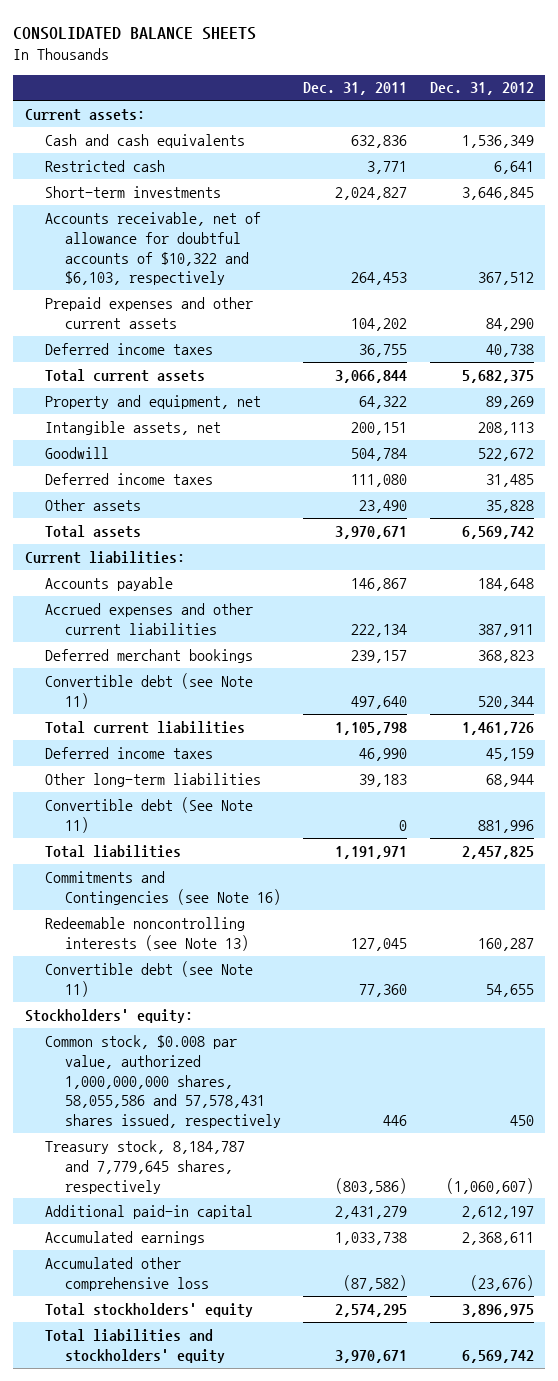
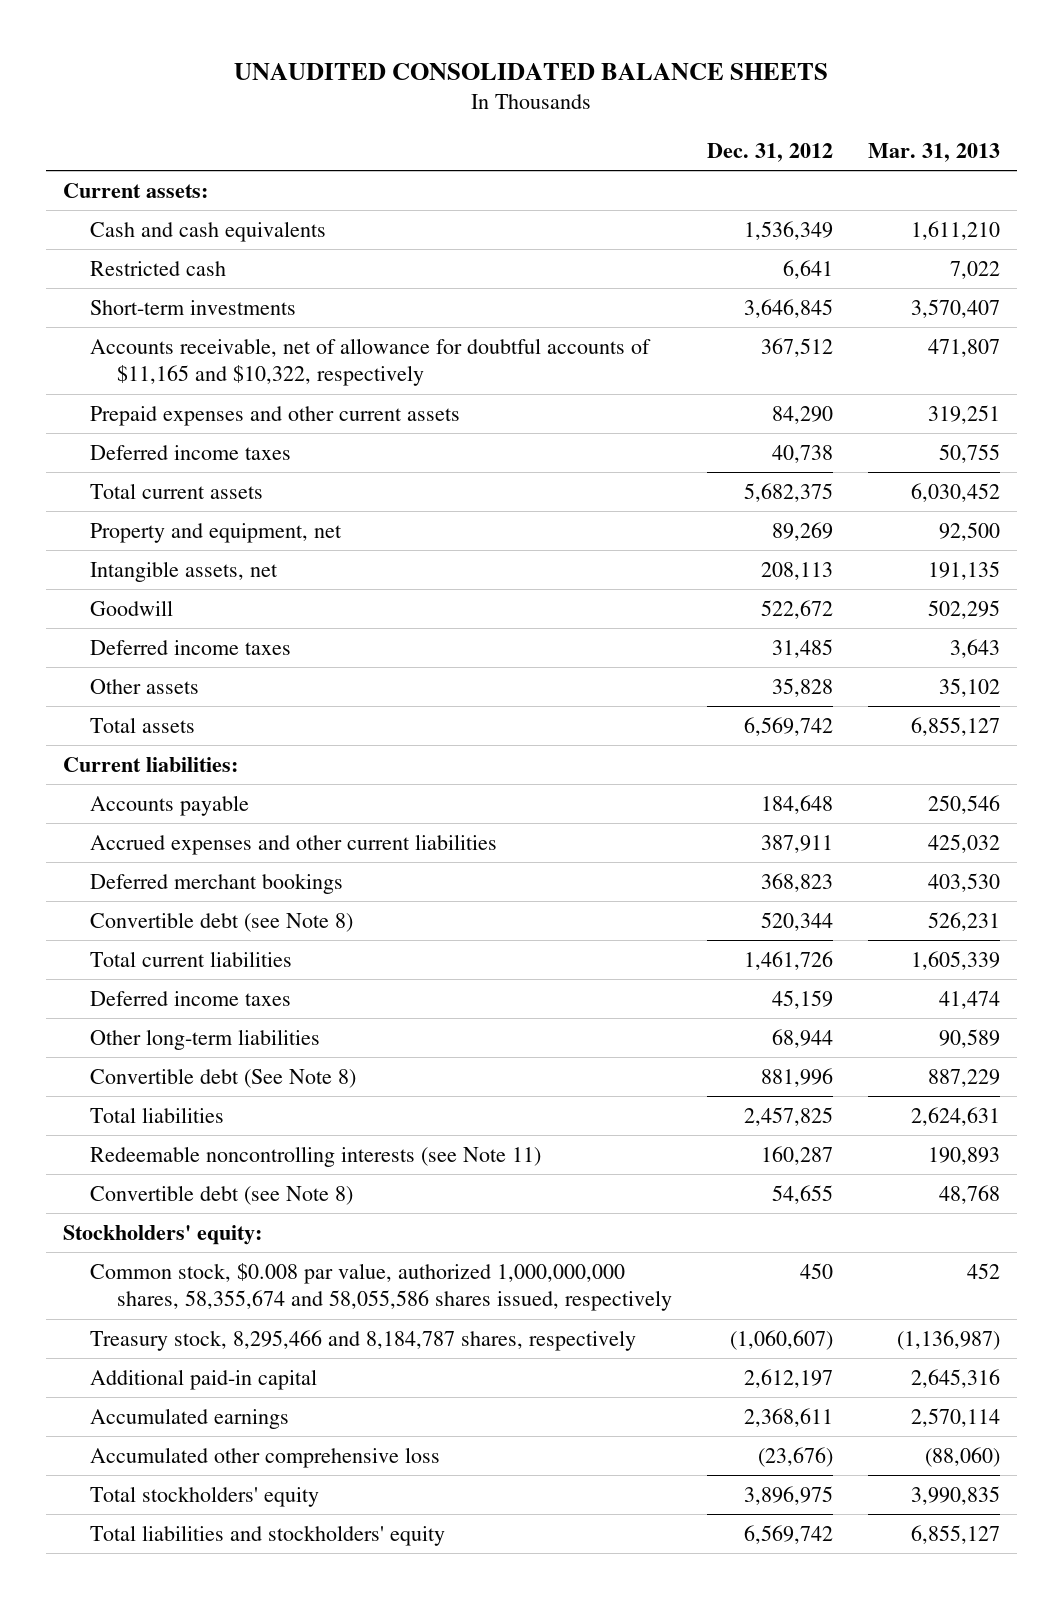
[13,26,257,40] CONSOLIDATED BALANCE SHEETS -> [234,62,829,80] UNAUDITED CONSOLIDATED BALANCE SHEETS
[303,82,408,96] Dec. 31, 2011 -> none
none -> [867,143,1000,163] Mar. 31, 2013
[44,211,261,286] Accounts receivable, net of allowance for doubtful accounts of $10,322 and $6,103, respectively -> [89,337,651,387] Accounts receivable, net of allowance for doubtful accounts of $11,165 and $10,322, respectively
[44,672,253,709] Convertible debt (see Note 11) -> [89,911,353,932] Convertible debt (see Note 8)
[44,796,253,833] Convertible debt (See Note 11) -> [89,1067,356,1088] Convertible debt (See Note 8)
[44,870,281,905] Commitments and Contingencies (see Note 16) -> none
[44,916,249,951] Redeemable noncontrolling interests (see Note 13) -> [89,1145,541,1167] Redeemable noncontrolling interests (see Note 11)
[44,960,253,997] Convertible debt (see Note 11) -> [89,1184,353,1205] Convertible debt (see Note 8)
[44,1034,281,1129] Common stock, $0.008 par value, authorized 1,000,000,000 shares, 58,055,586 and 57,578,431 shares issued, respectively -> [89,1262,672,1312] Common stock, $0.008 par value, authorized 1,000,000,000 shares, 58,355,674 and 58,055,586 shares issued, respectively
[44,1139,245,1194] Treasury stock, 8,184,787 and 7,779,645 shares, respectively -> [89,1329,636,1351] Treasury stock, 8,295,466 and 8,184,787 shares, respectively

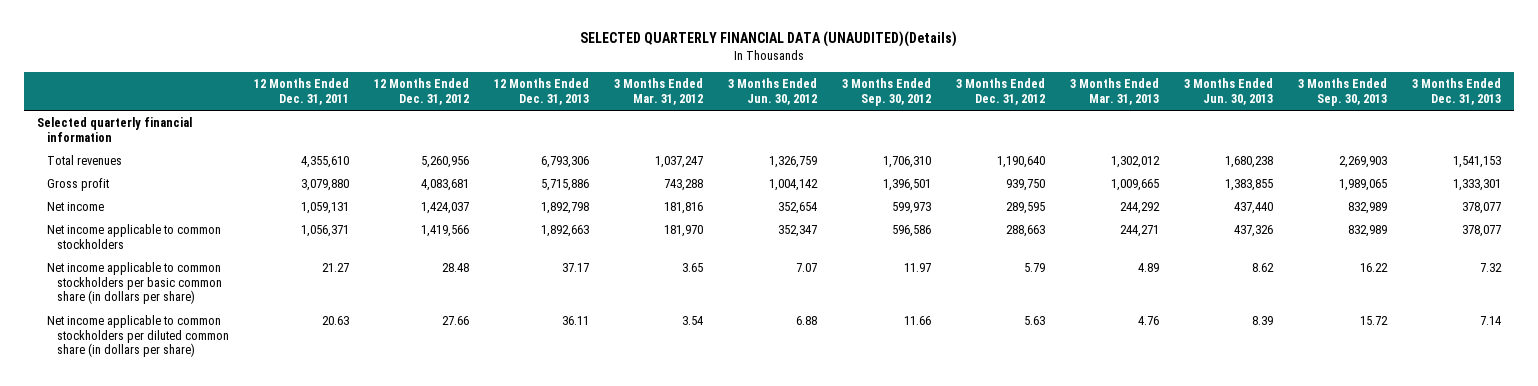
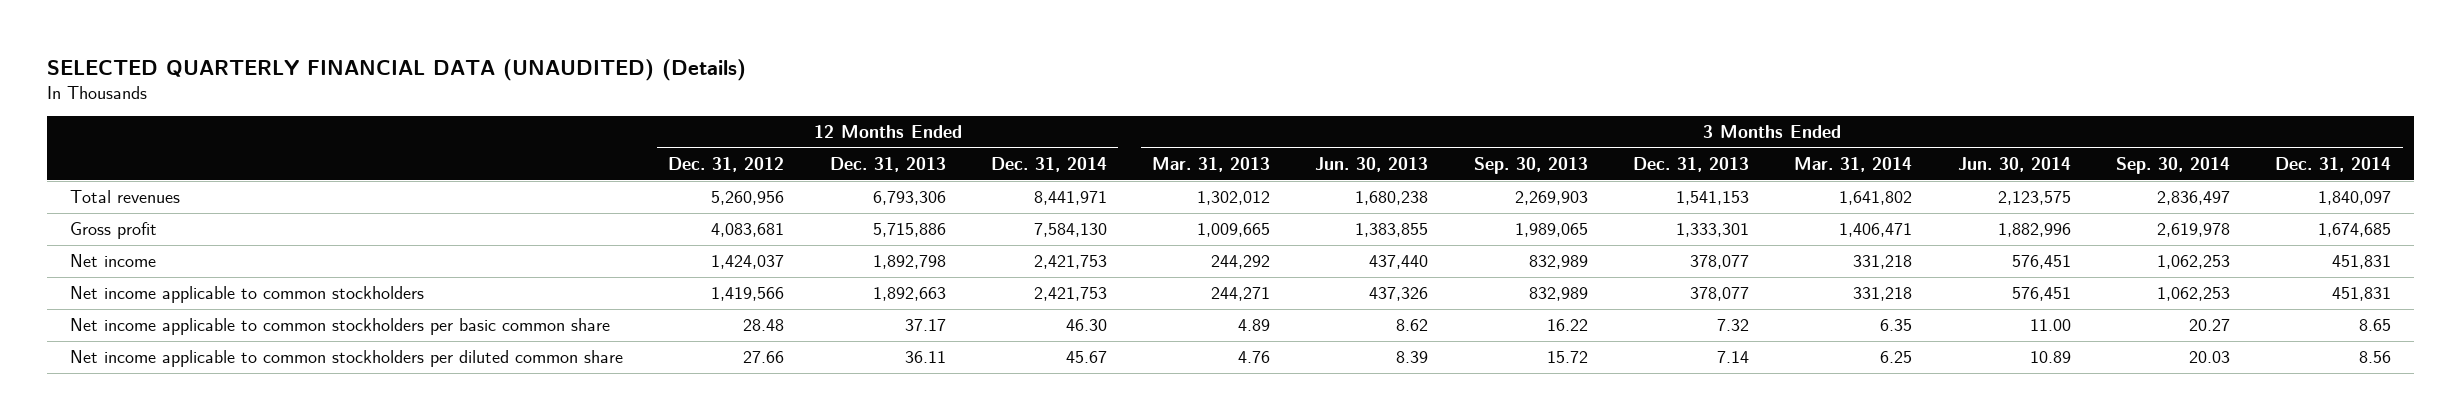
[580,31,958,48] SELECTED QUARTERLY FINANCIAL DATA (UNAUDITED)(Details) -> [47,58,747,81] SELECTED QUARTERLY FINANCIAL DATA (UNAUDITED) (Details)
[253,78,349,105] 12 Months Ended Dec. 31, 2011 -> none
[614,78,704,105] 3 Months Ended Mar. 31, 2012 -> none
[728,78,818,105] 3 Months Ended Jun. 30, 2012 -> none
[842,78,932,106] 3 Months Ended Sep. 30, 2012 -> none
[956,78,1046,105] 3 Months Ended Dec. 31, 2012 -> none
none -> [990,157,1107,173] Dec. 31, 2014
none -> [1794,157,1913,173] Mar. 31, 2014
none -> [1957,157,2071,173] Jun. 30, 2014
none -> [2116,157,2231,175] Sep. 30, 2014
none -> [2275,157,2392,173] Dec. 31, 2014
[36,117,192,142] Selected quarterly financial information -> none
[46,262,222,305] Net income applicable to common stockholders per basic common share (in dollars per share) -> [69,318,610,336] Net income applicable to common stockholders per basic common share
[46,315,229,358] Net income applicable to common stockholders per diluted common share (in dollars per share) -> [69,350,623,368] Net income applicable to common stockholders per diluted common share

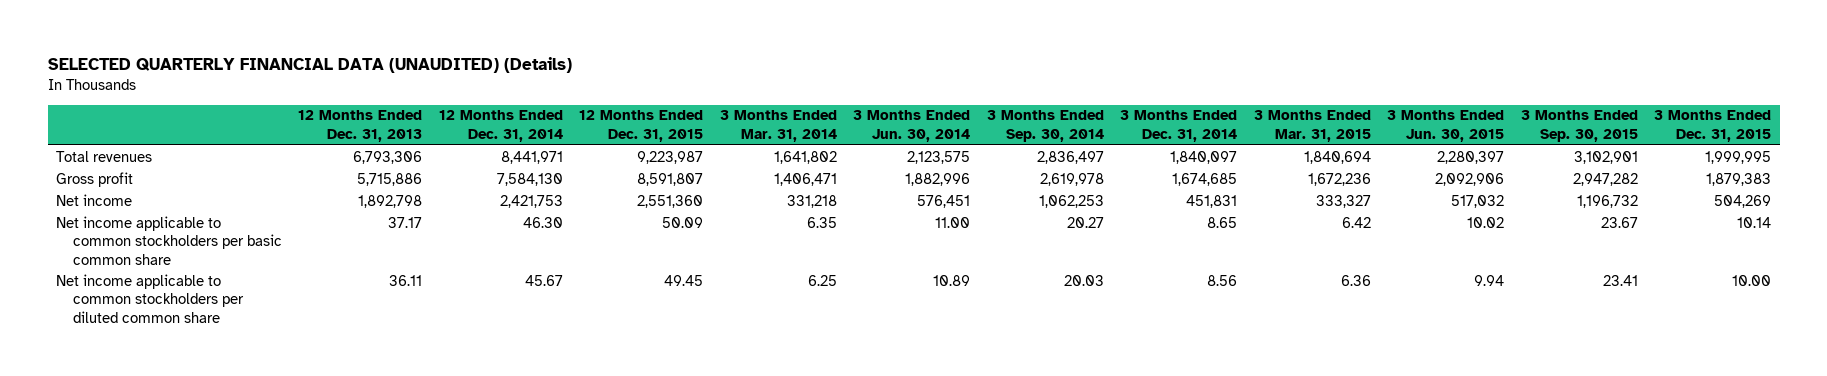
[668,157,785,173] Dec. 31, 2012 -> none
[1152,157,1271,173] Mar. 31, 2013 -> none
[1315,157,1429,173] Jun. 30, 2013 -> none
[1473,157,1588,175] Sep. 30, 2013 -> none
[1633,157,1750,173] Dec. 31, 2013 -> none
none -> [579,110,704,142] 12 Months Ended Dec. 31, 2015
none -> [1253,110,1371,142] 3 Months Ended Mar. 31, 2015
none -> [1387,110,1505,142] 3 Months Ended Jun. 30, 2015
none -> [1520,110,1638,142] 3 Months Ended Sep. 30, 2015
none -> [1654,110,1772,142] 3 Months Ended Dec. 31, 2015
[69,286,424,304] Net income applicable to common stockholders -> none

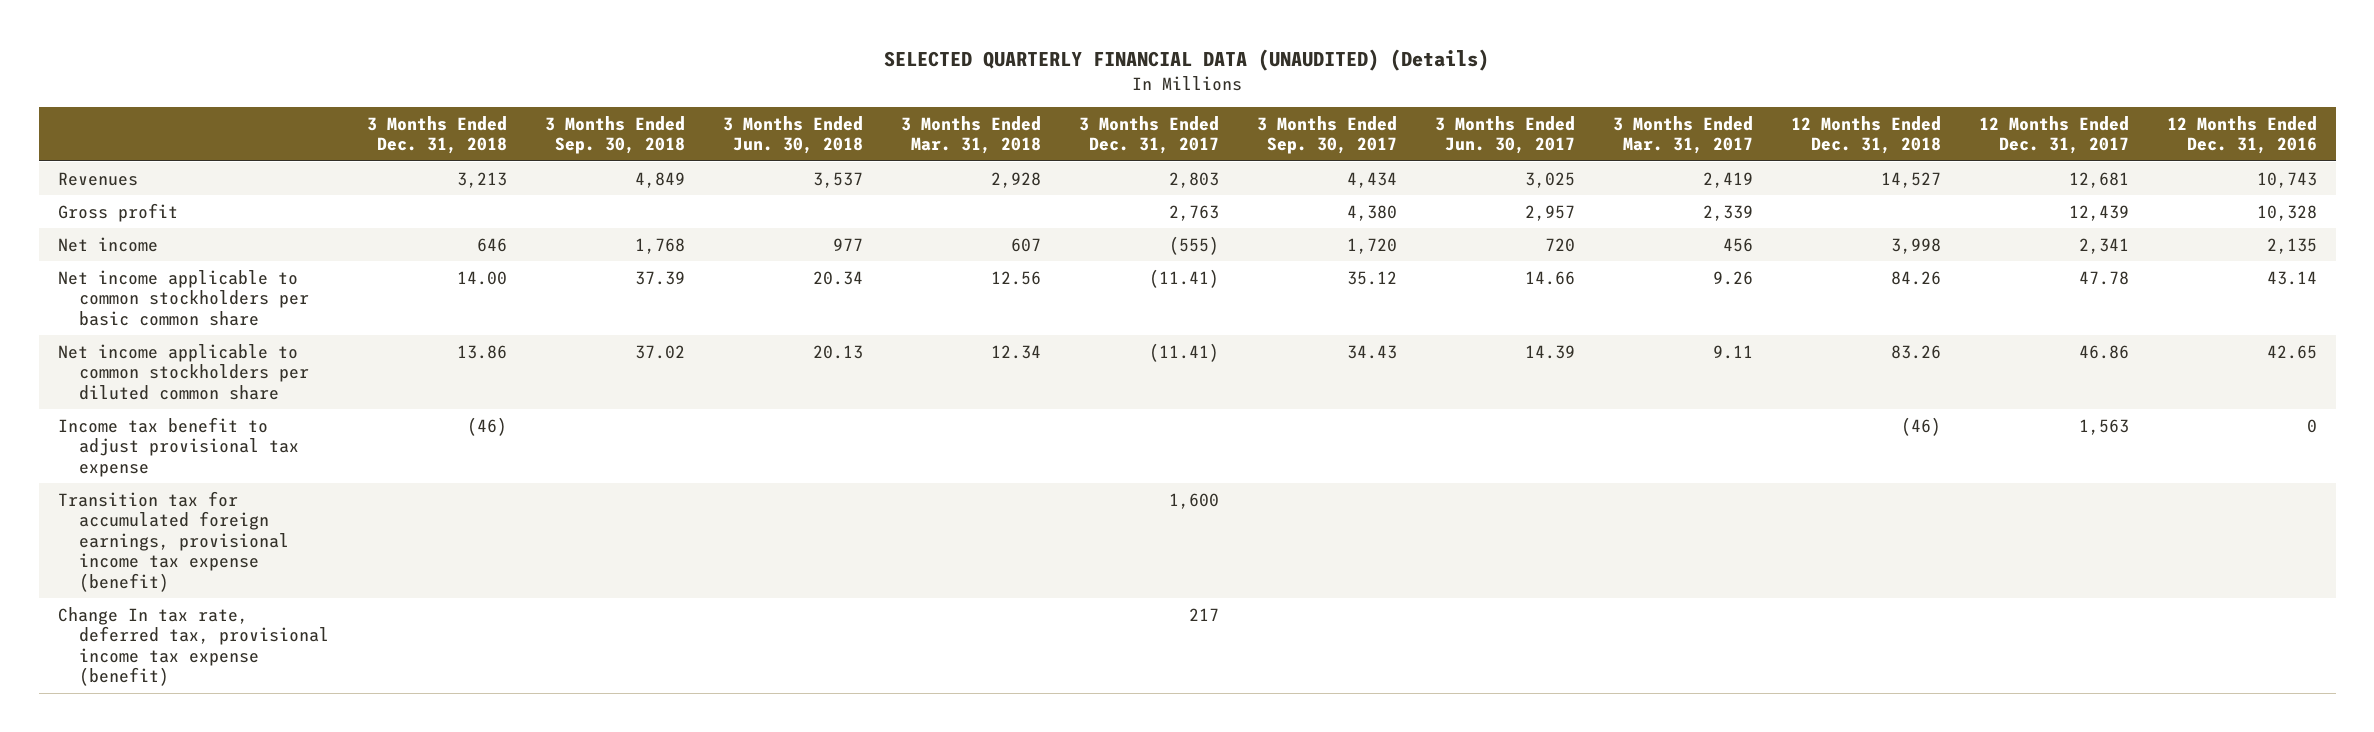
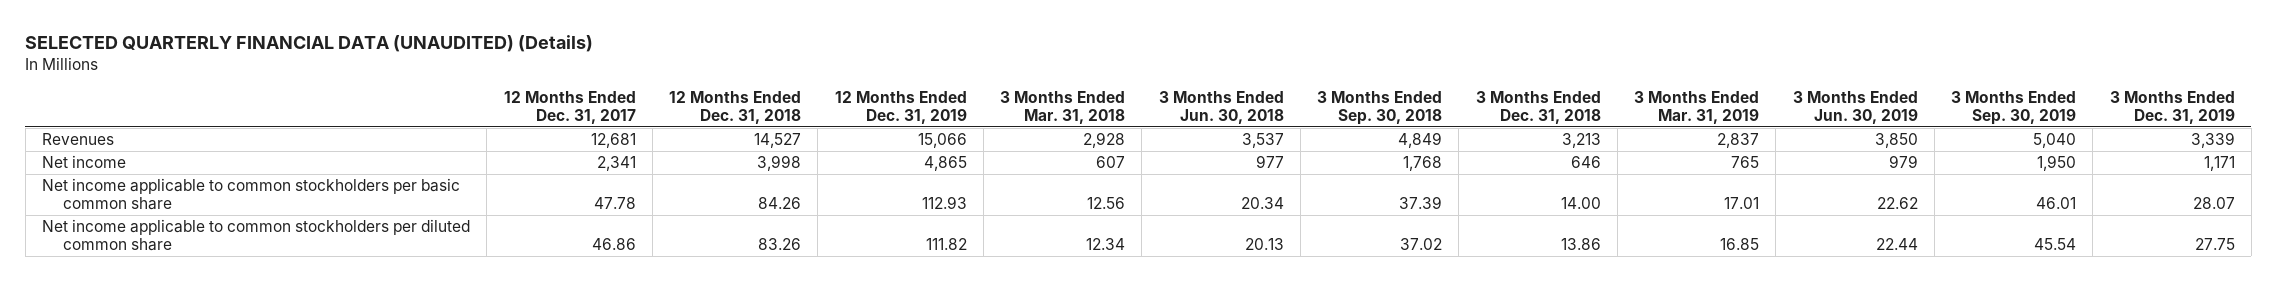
[1078,115,1219,155] 3 Months Ended Dec. 31, 2017 -> none
[1256,115,1397,155] 3 Months Ended Sep. 30, 2017 -> none
[1434,115,1575,155] 3 Months Ended Jun. 30, 2017 -> none
[1612,115,1753,155] 3 Months Ended Mar. 31, 2017 -> none
[2166,115,2317,155] 12 Months Ended Dec. 31, 2016 -> none
none -> [834,91,967,125] 12 Months Ended Dec. 31, 2019
none -> [1634,91,1760,125] 3 Months Ended Mar. 31, 2019
none -> [1792,91,1918,125] 3 Months Ended Jun. 30, 2019
none -> [1951,91,2077,126] 3 Months Ended Sep. 30, 2019
none -> [2109,91,2235,125] 3 Months Ended Dec. 31, 2019
[57,202,178,222] Gross profit -> none
[57,416,300,477] Income tax benefit to adjust provisional tax expense -> none
[57,490,290,592] Transition tax for accumulated foreign earnings, provisional income tax expense (benefit) -> none
[57,606,330,687] Change In tax rate, deferred tax, provisional income tax expense (benefit) -> none

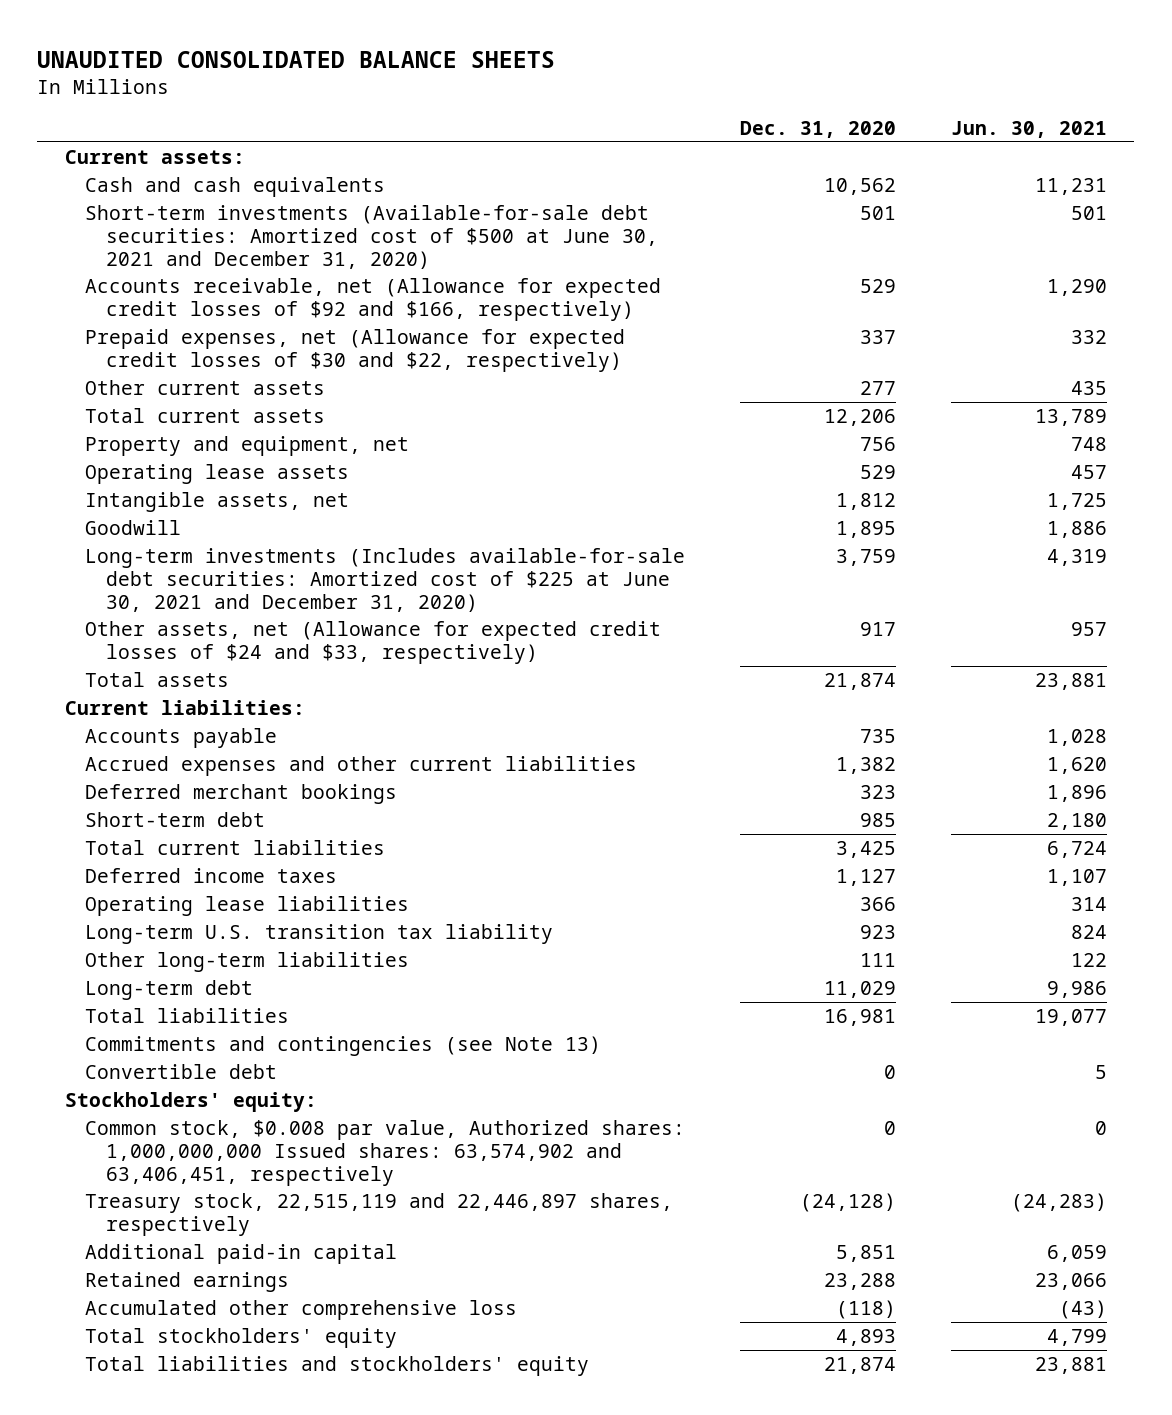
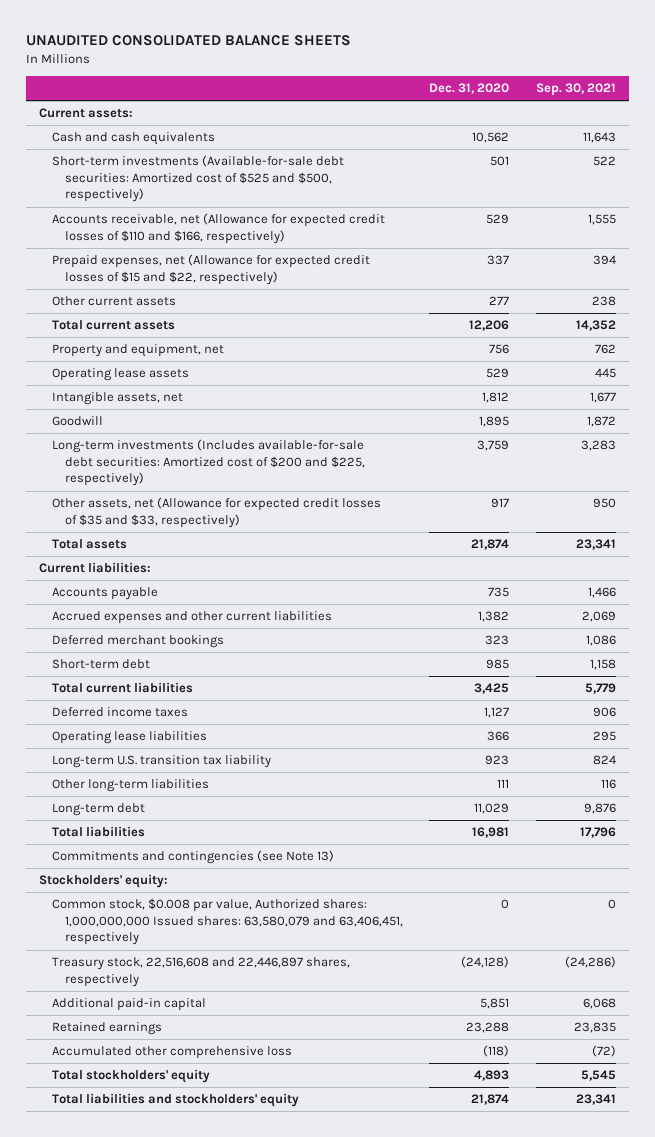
[950,121,1107,139] Jun. 30, 2021 -> none
none -> [535,82,616,96] Sep. 30, 2021
[85,204,658,269] Short-term investments (Available-for-sale debt securities: Amortized cost of $500 at June 30, 2021 and December 31, 2020) -> [51,155,344,203] Short-term investments (Available-for-sale debt securities: Amortized cost of $525 and $500, respectively)
[85,277,662,321] Accounts receivable, net (Allowance for expected credit losses of $92 and $166, respectively) -> [51,213,385,244] Accounts receivable, net (Allowance for expected credit losses of $110 and $166, respectively)
[85,328,626,372] Prepaid expenses, net (Allowance for expected credit losses of $30 and $22, respectively) -> [51,254,370,285] Prepaid expenses, net (Allowance for expected credit losses of $15 and $22, respectively)
[85,547,686,612] Long-term investments (Includes available-for-sale debt securities: Amortized cost of $225 at June 30, 2021 and December 31, 2020) -> [51,439,365,487] Long-term investments (Includes available-for-sale debt securities: Amortized cost of $200 and $225, respectively)
[85,620,662,664] Other assets, net (Allowance for expected credit losses of $24 and $33, respectively) -> [51,497,381,528] Other assets, net (Allowance for expected credit losses of $35 and $33, respectively)
[85,1063,278,1079] Convertible debt -> none
[85,1119,686,1186] Common stock, $0.008 par value, Authorized shares: 1,000,000,000 Issued shares: 63,574,902 and 63,406,451, respectively -> [51,898,403,946] Common stock, $0.008 par value, Authorized shares: 1,000,000,000 Issued shares: 63,580,079 and 63,406,451, respectively
[85,1192,674,1236] Treasury stock, 22,515,119 and 22,446,897 shares, respectively -> [51,957,350,987] Treasury stock, 22,516,608 and 22,446,897 shares, respectively

